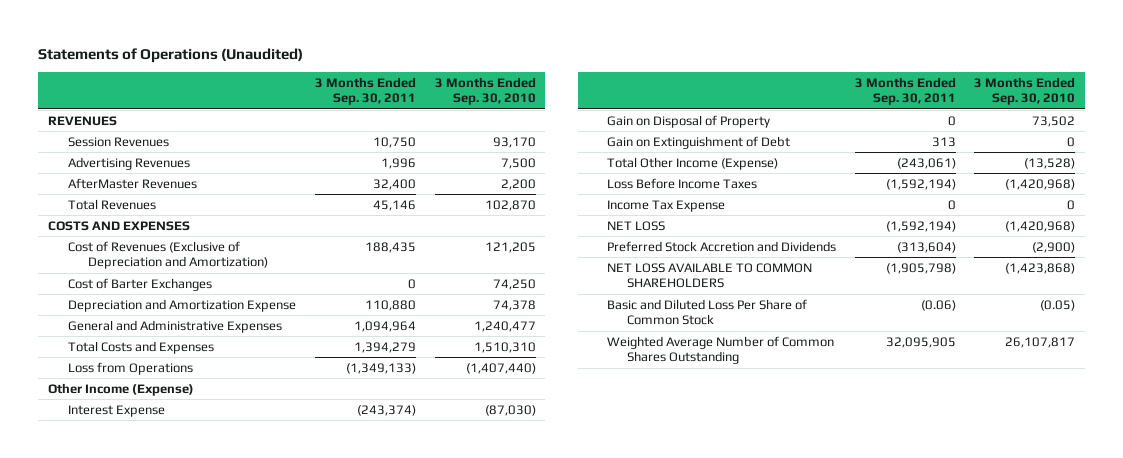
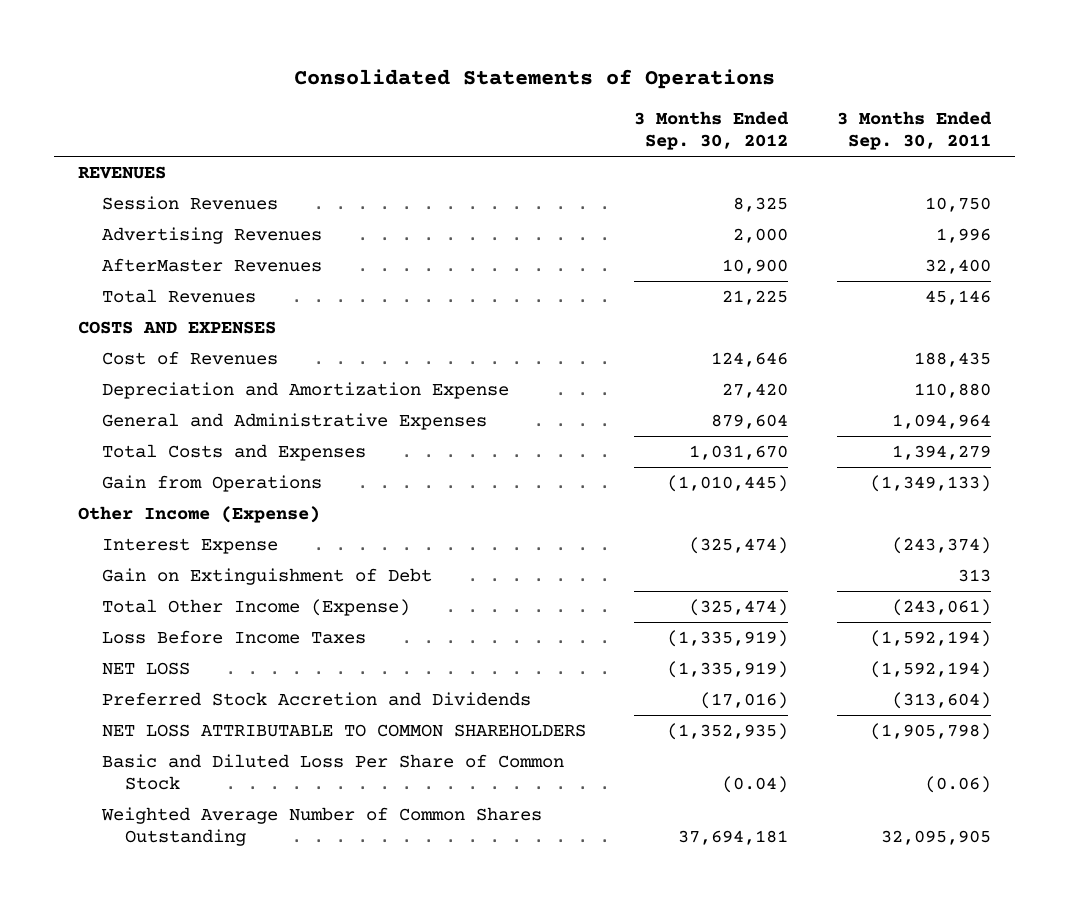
[38,47,304,63] Statements of Operations (Unaudited) -> [293,68,775,89] Consolidated Statements of Operations
[434,76,536,106] 3 Months Ended Sep. 30, 2010 -> none
none -> [634,110,790,151] 3 Months Ended Sep. 30, 2012
[67,277,212,291] Cost of Barter Exchanges -> none
[67,240,268,270] Cost of Revenues (Exclusive of Depreciation and Amortization) -> [101,351,278,366] Cost of Revenues
[67,361,193,375] Loss from Operations -> [101,475,322,493] Gain from Operations
[607,114,771,128] Gain on Disposal of Property -> none
[607,199,726,212] Income Tax Expense -> none
[607,262,813,289] NET LOSS AVAILABLE TO COMMON SHAREHOLDERS -> [101,724,586,738] NET LOSS ATTRIBUTABLE TO COMMON SHAREHOLDERS

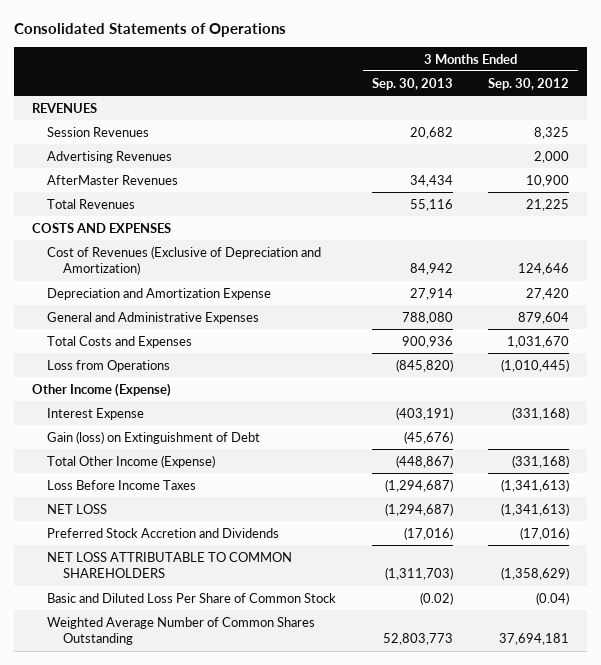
[836,110,992,151] 3 Months Ended Sep. 30, 2011 -> none
none -> [371,77,453,90] Sep. 30, 2013
[101,351,278,366] Cost of Revenues -> [47,245,322,276] Cost of Revenues (Exclusive of Depreciation and Amortization)
[101,475,322,493] Gain from Operations -> [47,359,171,372] Loss from Operations
[689,537,789,555] (325,474) -> [512,406,570,420] (331,168)
[101,568,432,586] Gain on Extinguishment of Debt -> [47,430,261,444] Gain (loss) on Extinguishment of Debt
[689,599,789,617] (325,474) -> [512,454,570,468] (331,168)
[667,630,789,648] (1,335,919) -> [501,478,570,492] (1,341,613)
[667,661,789,679] (1,335,919) -> [501,502,570,516] (1,341,613)
[667,723,789,741] (1,352,935) -> [501,567,570,581] (1,358,629)

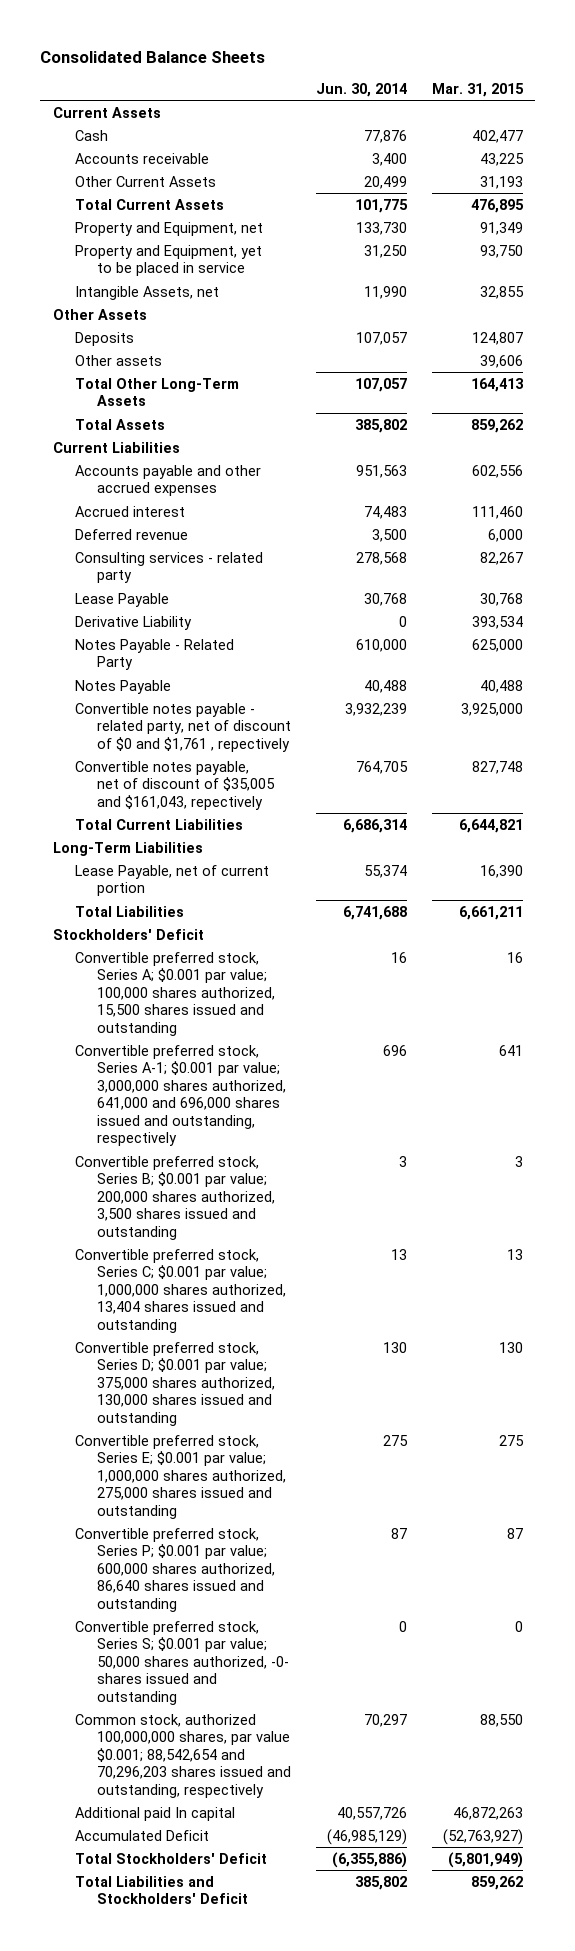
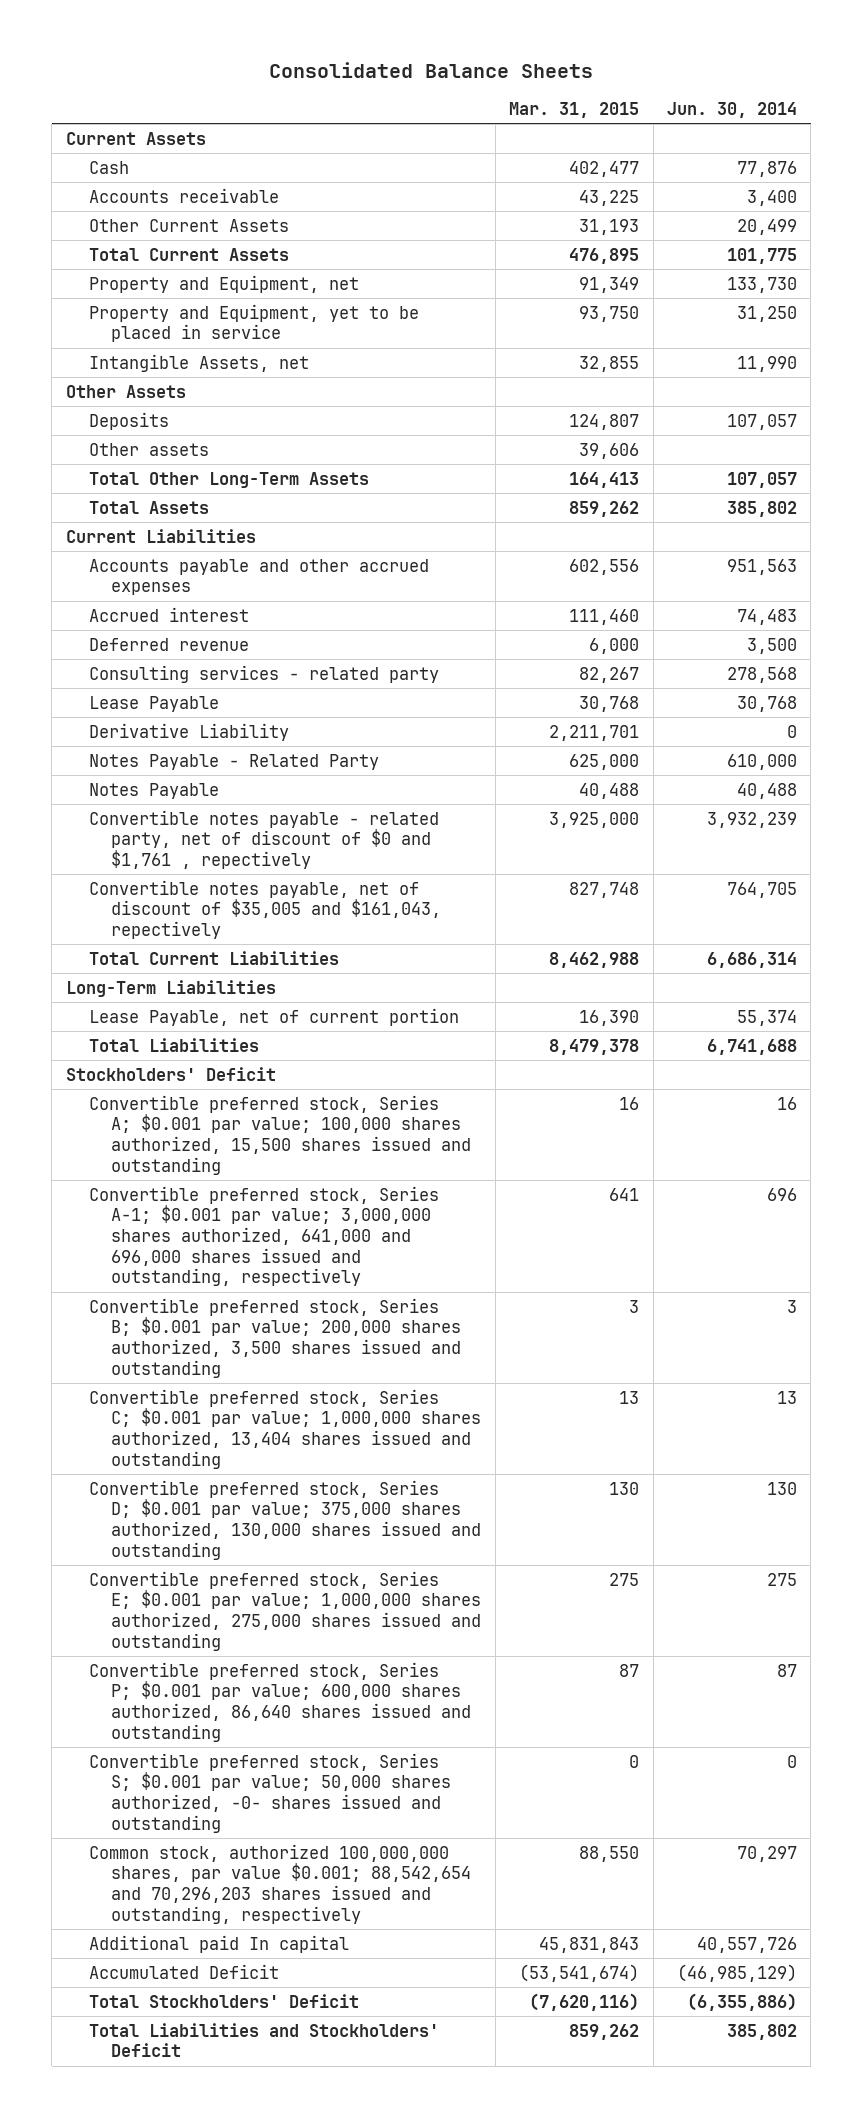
[471,615,523,629] 393,534 -> [549,724,640,741] 2,211,701
[458,818,523,833] 6,644,821 -> [549,951,640,968] 8,462,988
[458,905,523,920] 6,661,211 -> [549,1038,640,1055] 8,479,378
[452,1806,523,1820] 46,872,263 -> [539,1936,640,1953] 45,831,843
[442,1828,523,1845] (52,763,927) -> [519,1963,640,1982] (53,541,674)
[447,1851,523,1868] (5,801,949) -> [529,1992,640,2011] (7,620,116)

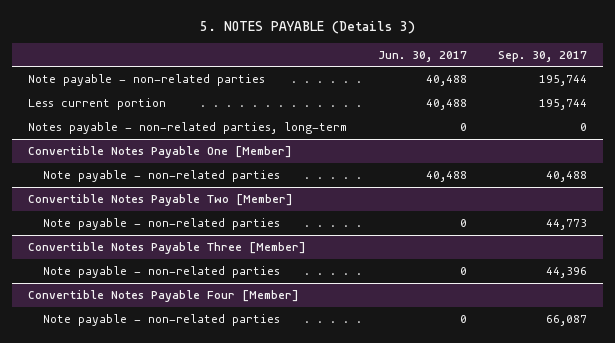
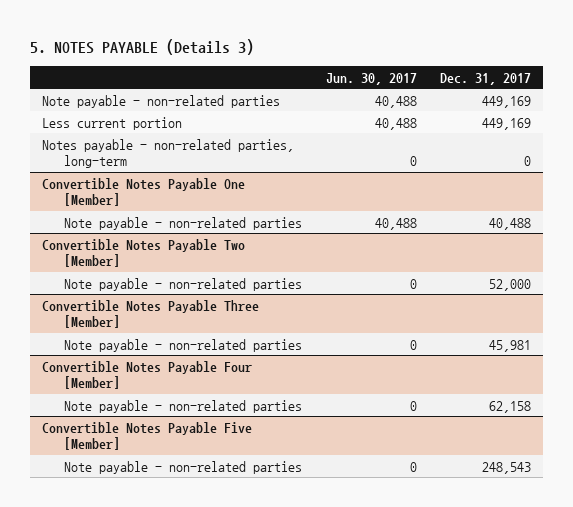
[498,50,588,62] Sep. 30, 2017 -> none
none -> [440,72,532,85] Dec. 31, 2017
none -> [42,421,253,451] Convertible Notes Payable Five [Member]
none -> [63,460,302,474] Note payable - non-related parties

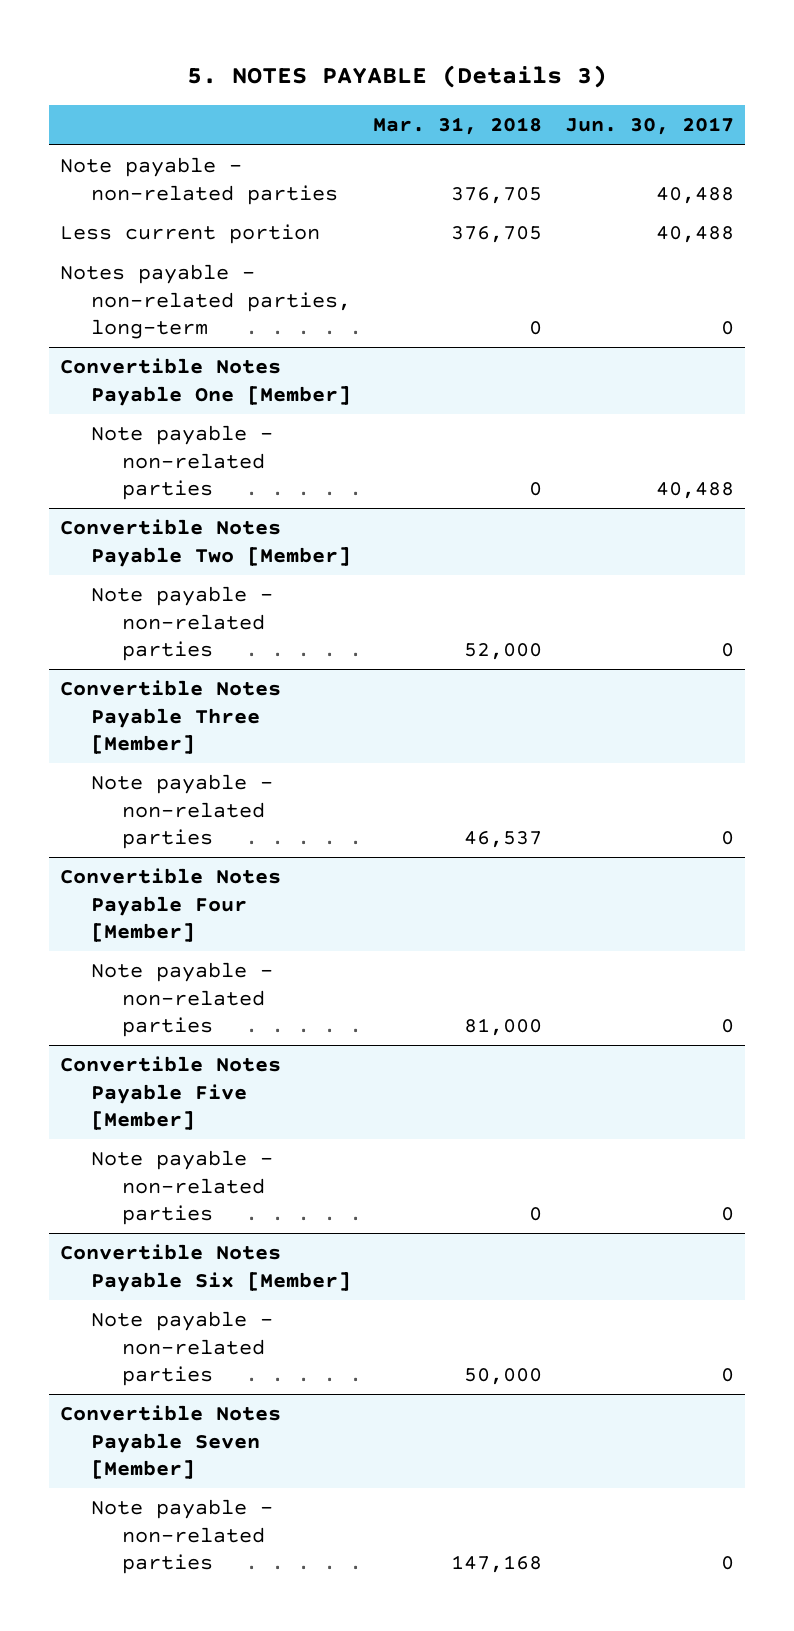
[440,72,532,85] Dec. 31, 2017 -> none
none -> [373,117,543,136] Mar. 31, 2018
none -> [59,1244,352,1292] Convertible Notes Payable Six [Member]
none -> [91,1311,274,1386] Note payable - non-related parties
none -> [59,1405,281,1479] Convertible Notes Payable Seven [Member]
none -> [91,1499,274,1574] Note payable - non-related parties

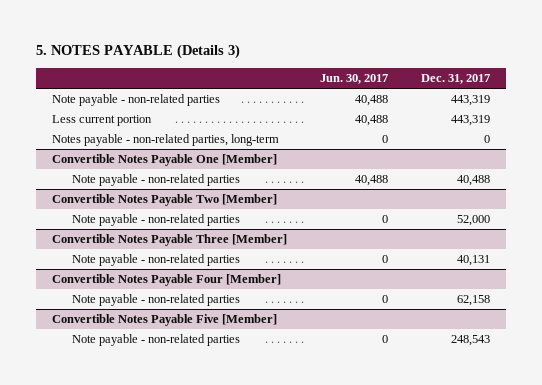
[373,117,543,136] Mar. 31, 2018 -> none
none -> [420,74,490,85] Dec. 31, 2017
[59,1244,352,1292] Convertible Notes Payable Six [Member] -> none
[91,1311,274,1386] Note payable - non-related parties -> none
[59,1405,281,1479] Convertible Notes Payable Seven [Member] -> none
[91,1499,274,1574] Note payable - non-related parties -> none

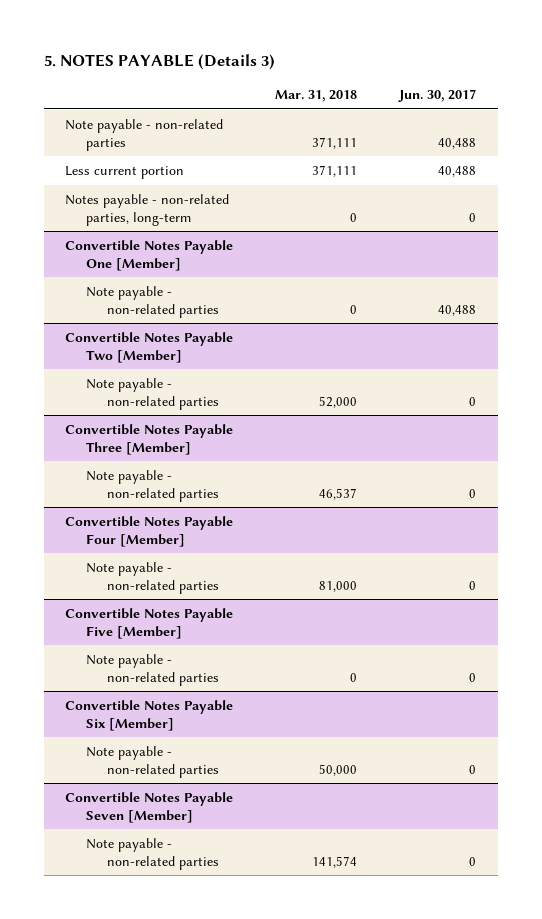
[420,74,490,85] Dec. 31, 2017 -> none
none -> [275,90,358,103] Mar. 31, 2018
none -> [65,699,234,731] Convertible Notes Payable Six [Member]
none -> [86,745,220,778] Note payable - non-related parties
none -> [65,791,234,823] Convertible Notes Payable Seven [Member]
none -> [86,837,220,870] Note payable - non-related parties

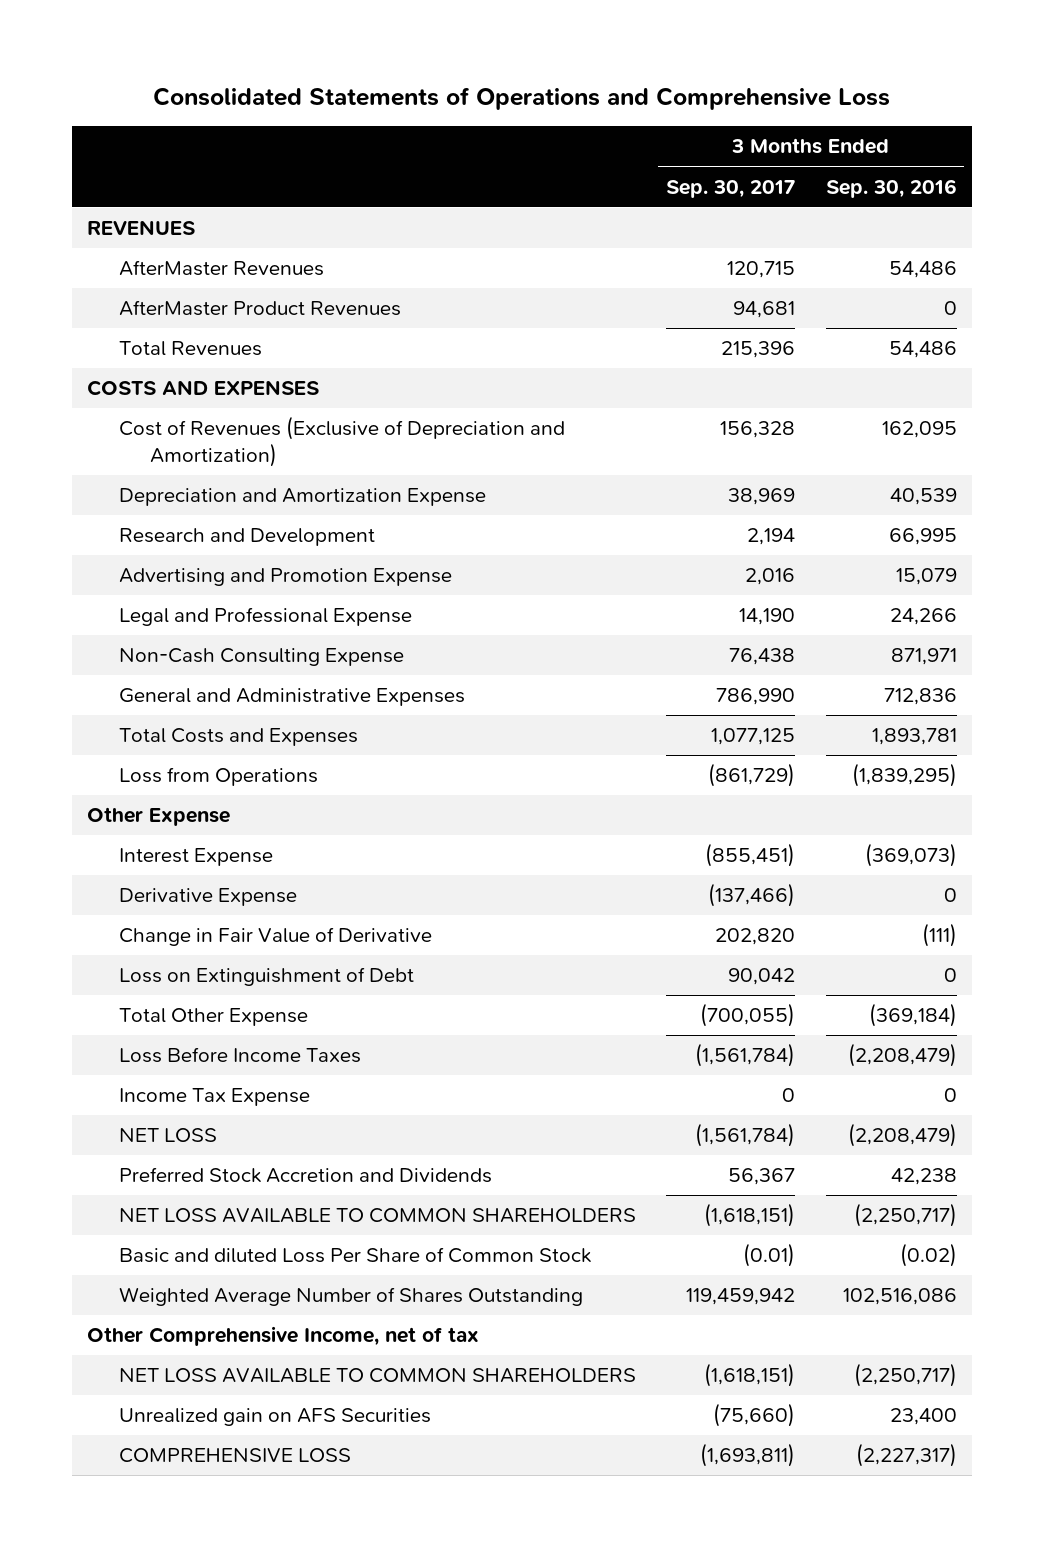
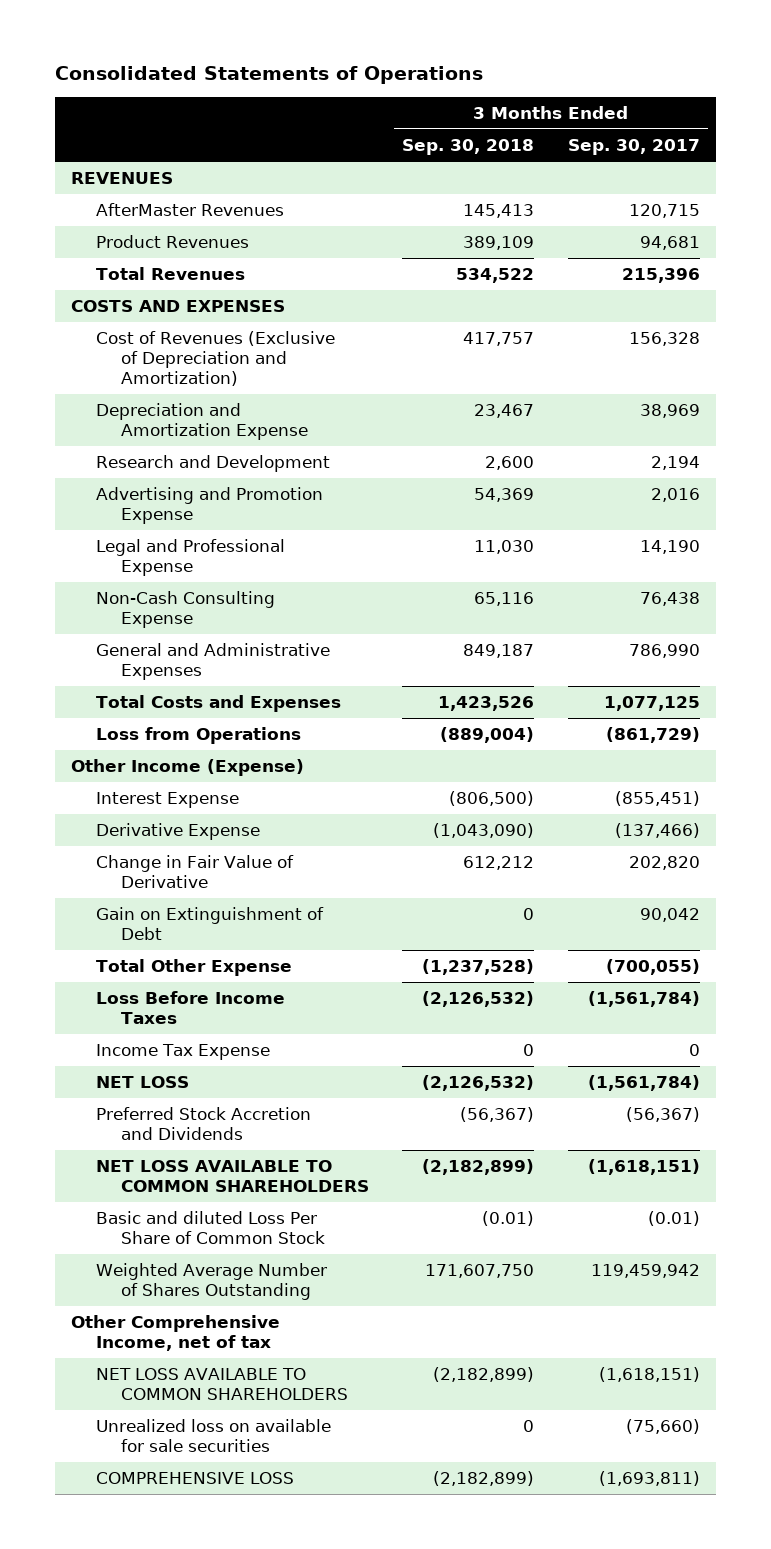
[153,86,891,110] Consolidated Statements of Operations and Comprehensive Loss -> [54,66,483,85] Consolidated Statements of Operations
[825,178,957,198] Sep. 30, 2016 -> none
none -> [402,138,535,155] Sep. 30, 2018
[118,300,401,317] AfterMaster Product Revenues -> [96,235,250,249] Product Revenues
[87,807,231,827] Other Expense -> [71,759,305,777] Other Income (Expense)
[118,967,414,987] Loss on Extinguishment of Debt -> [96,907,325,941] Gain on Extinguishment of Debt
[728,1168,796,1186] 56,367 -> [625,1107,700,1123] (56,367)
[118,1408,431,1427] Unrealized gain on AFS Securities -> [96,1419,332,1453] Unrealized loss on available for sale securities

